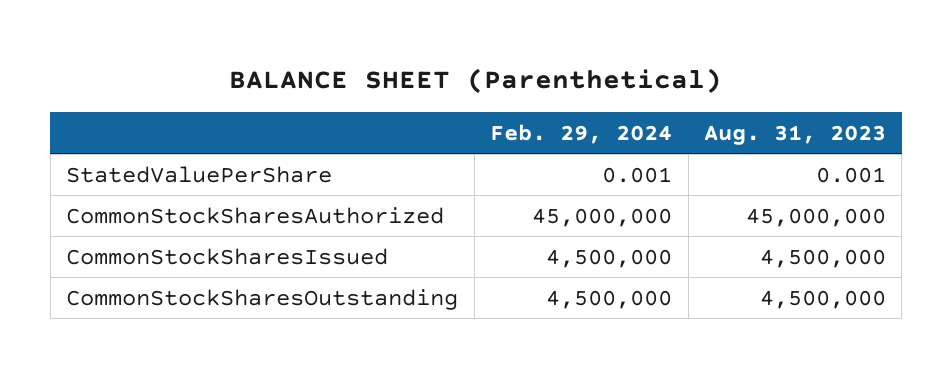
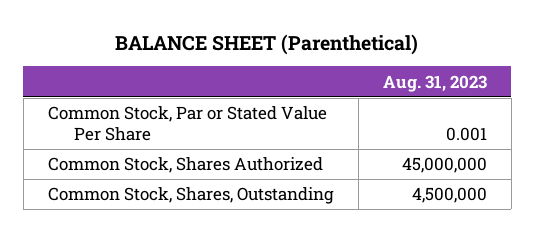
[490,123,673,144] Feb. 29, 2024 -> none
[66,247,389,265] CommonStockSharesIssued -> none
[66,165,333,183] StatedValuePerShare -> [47,106,327,142] Common Stock, Par or Stated Value Per Share
[66,206,445,224] CommonStockSharesAuthorized -> [47,157,323,174] Common Stock, Shares Authorized
[66,288,459,310] CommonStockSharesOutstanding -> [47,187,334,205] Common Stock, Shares, Outstanding

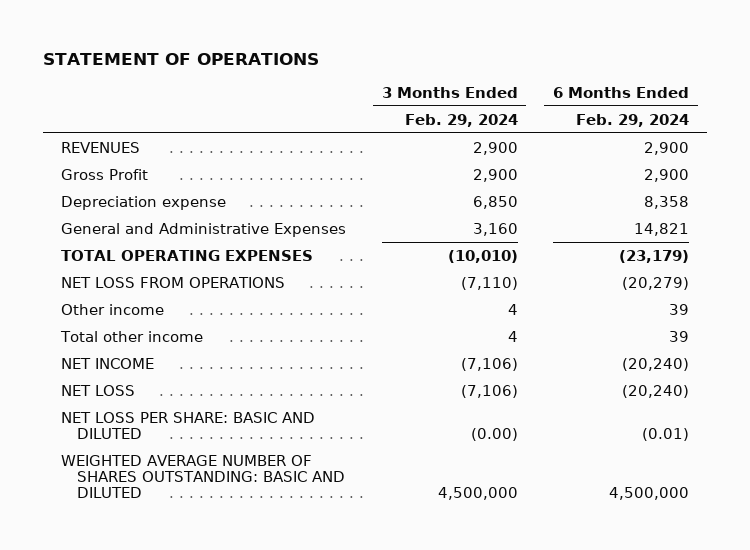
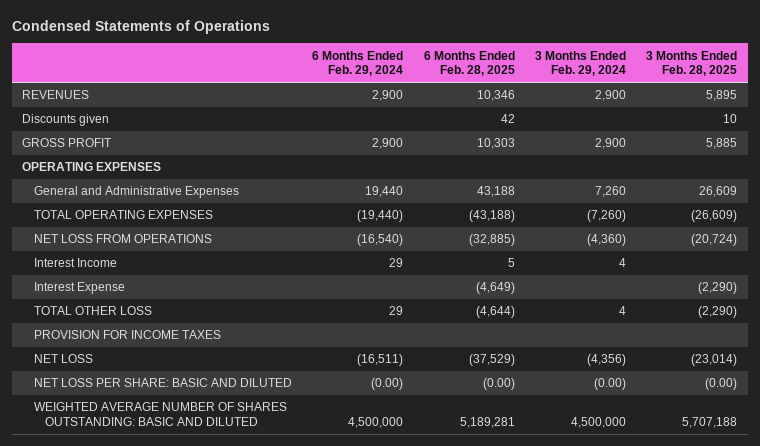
[42,53,319,66] STATEMENT OF OPERATIONS -> [11,19,270,34] Condensed Statements of Operations
none -> [423,50,515,77] 6 Months Ended Feb. 28, 2025
none -> [646,50,738,77] 3 Months Ended Feb. 28, 2025
[60,195,226,210] Depreciation expense -> none
[60,357,154,369] NET INCOME -> none
none -> [22,114,110,127] Discounts given
[60,168,148,180] Gross Profit -> [22,138,113,148] GROSS PROFIT
none -> [22,162,162,172] OPERATING EXPENSES
[472,222,518,236] 3,160 -> [595,186,627,198] 7,260
[634,222,690,236] 14,821 -> [365,186,404,198] 19,440
[447,249,518,263] (10,010) -> [587,210,627,223] (7,260)
[619,249,690,263] (23,179) -> [357,210,404,223] (19,440)
[460,276,518,290] (7,110) -> [587,234,627,247] (4,360)
[622,276,690,290] (20,279) -> [357,234,404,247] (16,540)
[60,303,164,315] Other income -> [33,258,117,268] Interest Income
[669,303,690,315] 39 -> [389,258,404,268] 29
none -> [33,282,125,295] Interest Expense
[59,330,203,342] Total other income -> [33,306,152,316] TOTAL OTHER LOSS
[669,330,690,342] 39 -> [389,306,404,316] 29
none -> [33,330,221,340] PROVISION FOR INCOME TAXES
[460,384,518,398] (7,106) -> [587,354,627,367] (4,356)
[622,384,690,398] (20,240) -> [357,354,404,367] (16,511)
[642,427,690,441] (0.01) -> [371,378,404,391] (0.00)

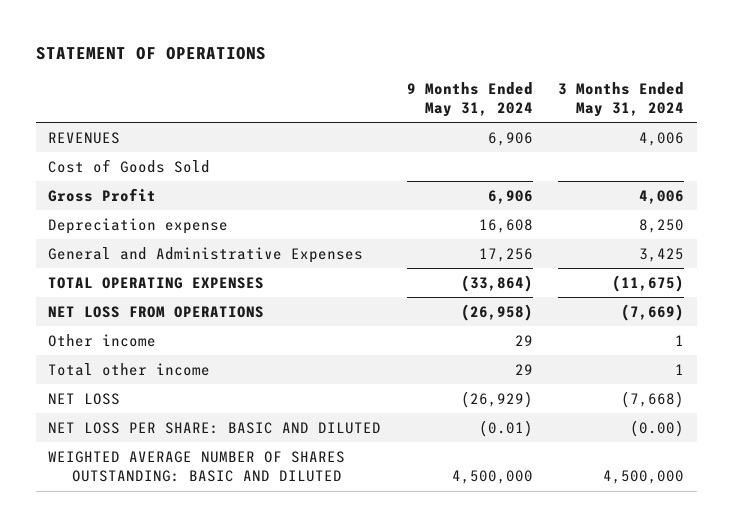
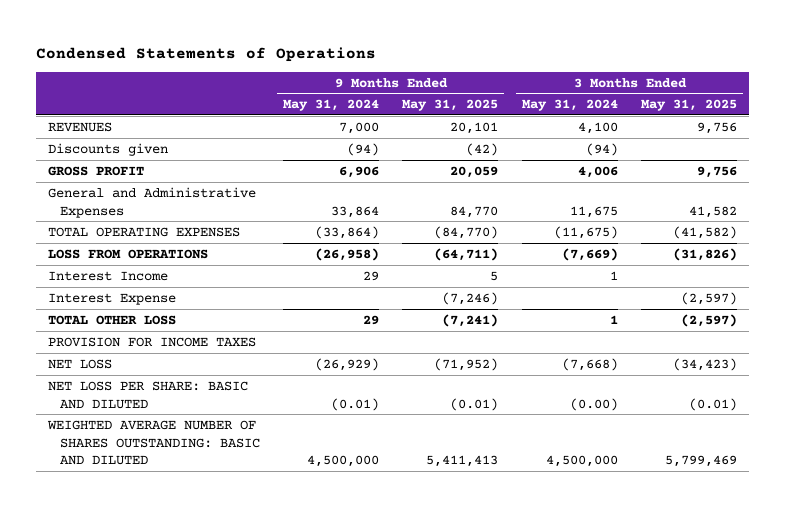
[35,46,266,60] STATEMENT OF OPERATIONS -> [36,46,377,62] Condensed Statements of Operations
none -> [402,99,499,112] May 31, 2025
none -> [641,99,738,112] May 31, 2025
[48,158,211,173] Cost of Goods Sold -> none
[48,217,229,234] Depreciation expense -> none
[487,131,533,146] 6,906 -> [338,121,379,134] 7,000
[639,131,685,146] 4,006 -> [577,121,618,134] 4,100
none -> [47,142,168,156] Discounts given
[48,187,157,202] Gross Profit -> [47,165,144,176] GROSS PROFIT
[478,247,533,262] 17,256 -> [330,205,379,218] 33,864
[639,247,685,262] 3,425 -> [569,205,618,218] 11,675
[48,305,265,318] NET LOSS FROM OPERATIONS -> [47,248,208,259] LOSS FROM OPERATIONS
[48,333,157,347] Other income -> [47,270,168,281] Interest Income
none -> [47,292,176,305] Interest Expense
[48,362,211,376] Total other income -> [47,314,176,325] TOTAL OTHER LOSS
none -> [47,336,256,347] PROVISION FOR INCOME TAXES

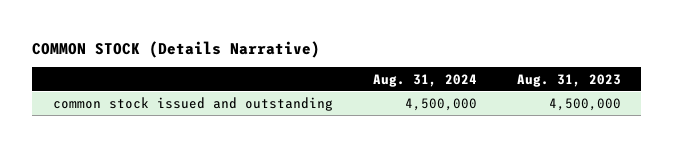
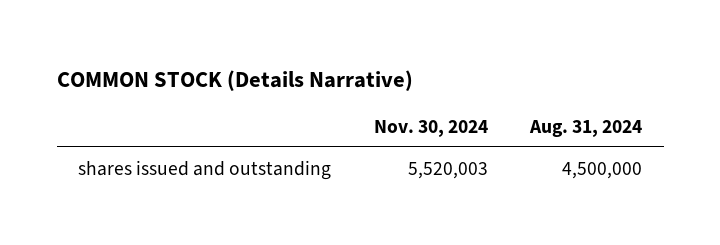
[517,73,622,87] Aug. 31, 2023 -> none
none -> [373,120,488,138] Nov. 30, 2024
[52,97,333,112] common stock issued and outstanding -> [78,159,332,180] shares issued and outstanding

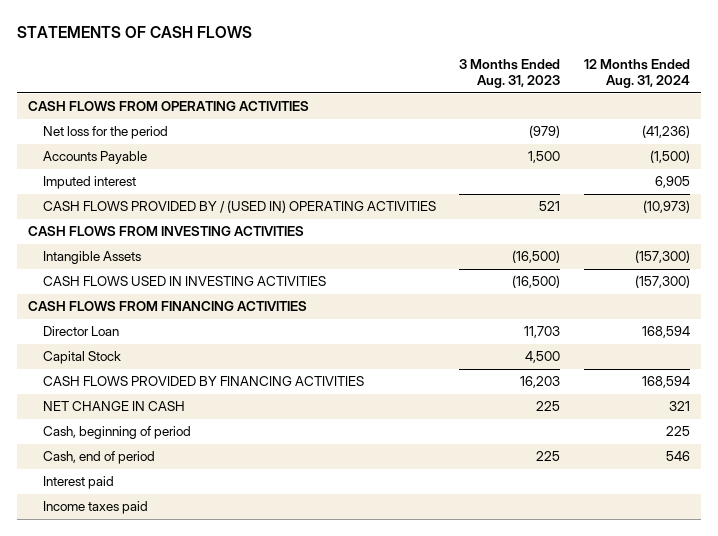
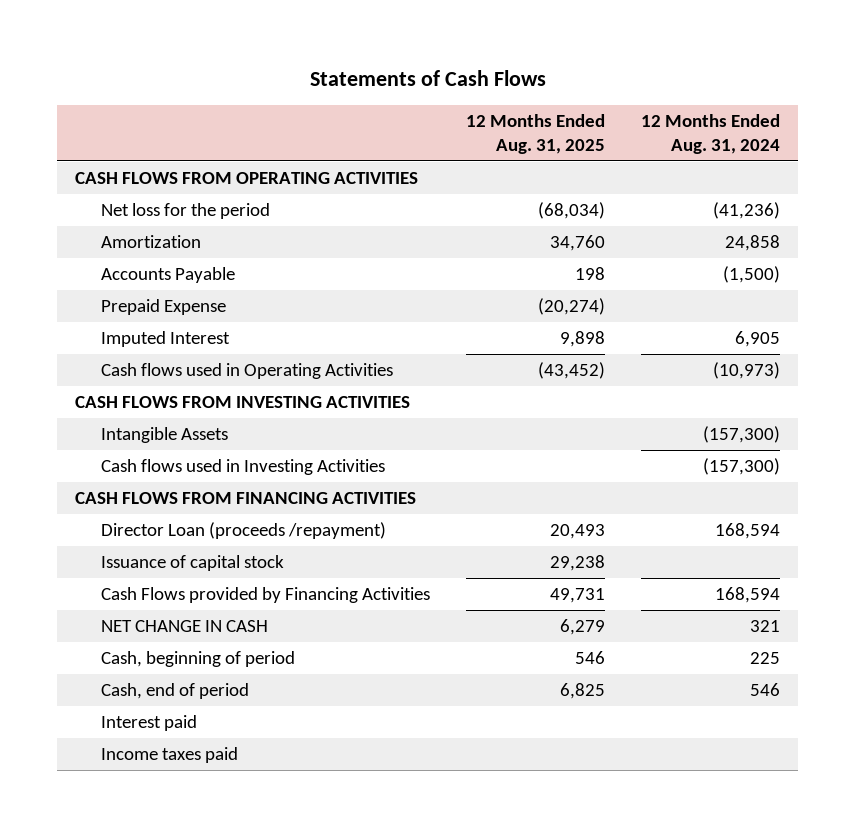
[16,25,252,38] STATEMENTS OF CASH FLOWS -> [309,70,546,87] Statements of Cash Flows
[459,58,561,88] 3 Months Ended Aug. 31, 2023 -> none
none -> [465,113,605,154] 12 Months Ended Aug. 31, 2025
none -> [100,234,201,248] Amortization
none -> [100,298,226,315] Prepaid Expense
[43,176,137,190] Imputed interest -> [100,330,230,347] Imputed Interest
[43,200,437,214] CASH FLOWS PROVIDED BY / (USED IN) OPERATING ACTIVITIES -> [100,362,393,379] Cash flows used in Operating Activities
[43,276,327,287] CASH FLOWS USED IN INVESTING ACTIVITIES -> [100,458,385,475] Cash flows used in Investing Activities
[43,326,120,337] Director Loan -> [100,521,386,539] Director Loan (proceeds /repayment)
[43,351,122,365] Capital Stock -> [100,554,284,571] Issuance of capital stock
[43,376,365,387] CASH FLOWS PROVIDED BY FINANCING ACTIVITIES -> [100,586,430,603] Cash Flows provided by Financing Activities

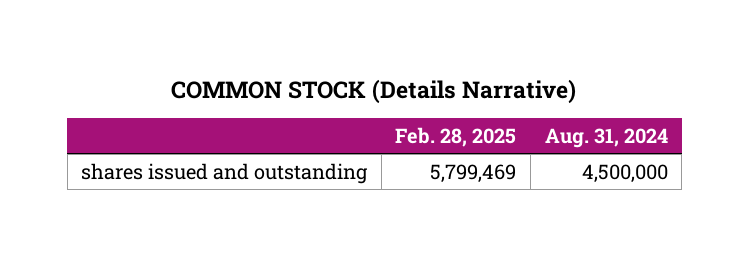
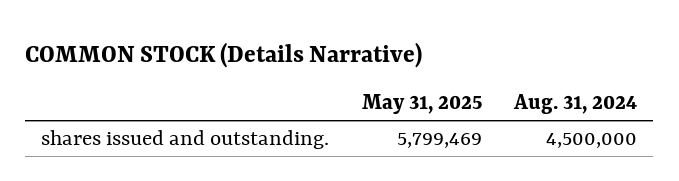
[395,126,517,147] Feb. 28, 2025 -> none
none -> [361,94,482,115] May 31, 2025
[81,162,369,184] shares issued and outstanding -> [41,130,330,150] shares issued and outstanding.

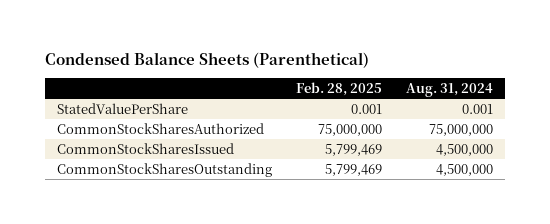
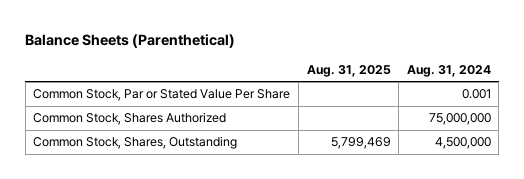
[44,51,369,68] Condensed Balance Sheets (Parenthetical) -> [25,33,236,48] Balance Sheets (Parenthetical)
[295,81,382,96] Feb. 28, 2025 -> none
none -> [306,64,391,77] Aug. 31, 2025
[56,142,234,154] CommonStockSharesIssued -> none
[56,102,188,114] StatedValuePerShare -> [33,89,291,102] Common Stock, Par or Stated Value Per Share
[56,122,264,134] CommonStockSharesAuthorized -> [33,112,227,126] Common Stock, Shares Authorized
[56,162,272,177] CommonStockSharesOutstanding -> [33,136,238,150] Common Stock, Shares, Outstanding

